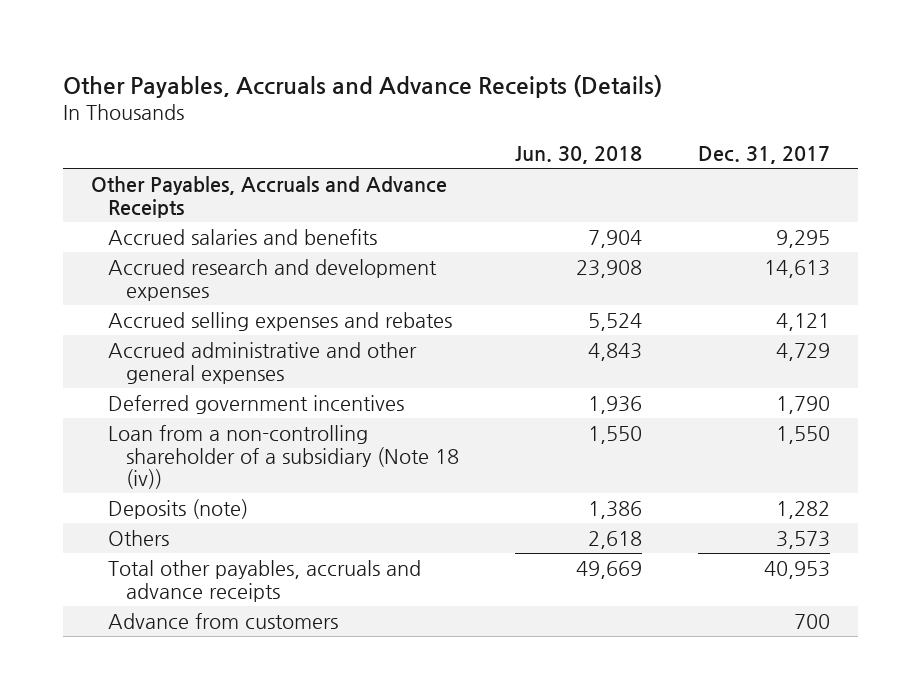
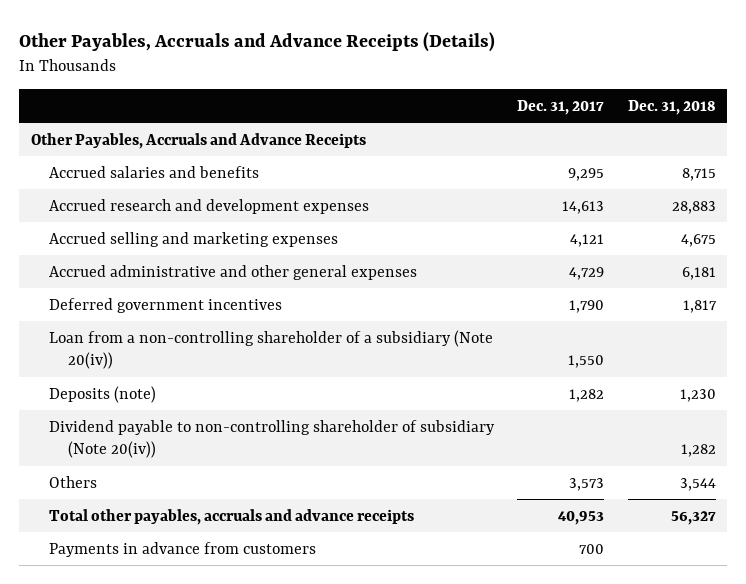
[515,146,643,165] Jun. 30, 2018 -> none
none -> [627,99,716,115] Dec. 31, 2018
[108,311,453,331] Accrued selling expenses and rebates -> [49,231,339,247] Accrued selling and marketing expenses
[108,424,459,490] Loan from a non-controlling shareholder of a subsidiary (Note 18 (iv)) -> [49,329,494,370] Loan from a non-controlling shareholder of a subsidiary (Note 20(iv))
none -> [49,419,496,459] Dividend payable to non-controlling shareholder of subsidiary (Note 20(iv))
[108,612,339,629] Advance from customers -> [49,541,317,557] Payments in advance from customers

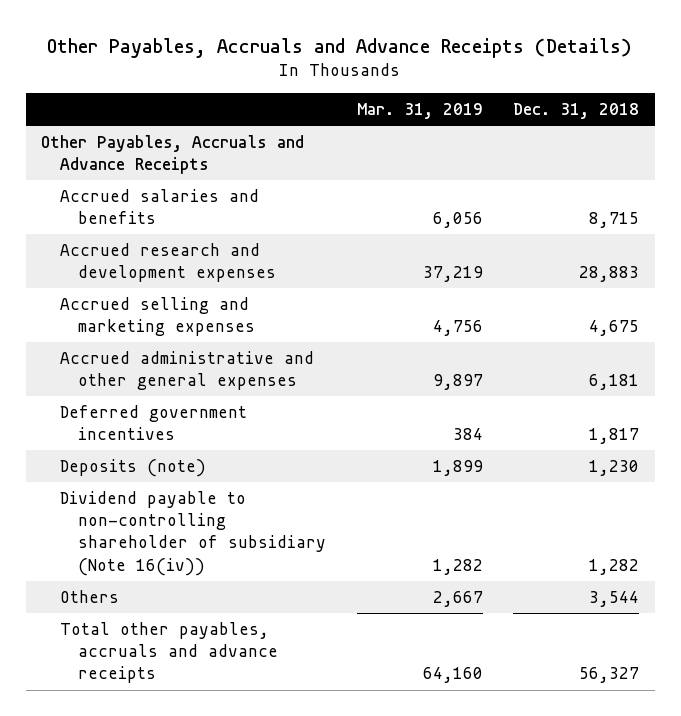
[517,99,605,115] Dec. 31, 2017 -> none
none -> [356,103,483,120] Mar. 31, 2019
[49,329,494,370] Loan from a non-controlling shareholder of a subsidiary (Note 20(iv)) -> none
[49,419,496,459] Dividend payable to non-controlling shareholder of subsidiary (Note 20(iv)) -> [59,491,326,576] Dividend payable to non-controlling shareholder of subsidiary (Note 16(iv))
[49,541,317,557] Payments in advance from customers -> none

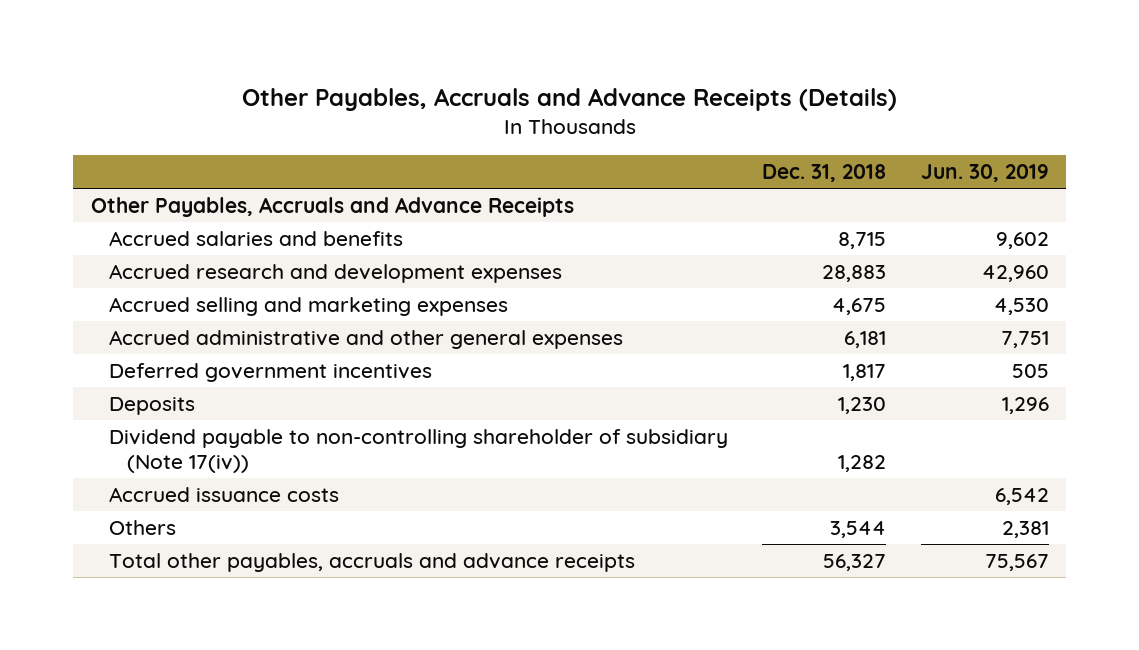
[356,103,483,120] Mar. 31, 2019 -> none
none -> [920,164,1049,183] Jun. 30, 2019
[59,459,206,478] Deposits (note) -> [108,396,195,415] Deposits
[59,491,326,576] Dividend payable to non-controlling shareholder of subsidiary (Note 16(iv)) -> [108,428,728,473] Dividend payable to non-controlling shareholder of subsidiary (Note 17(iv))
none -> [108,486,339,502] Accrued issuance costs

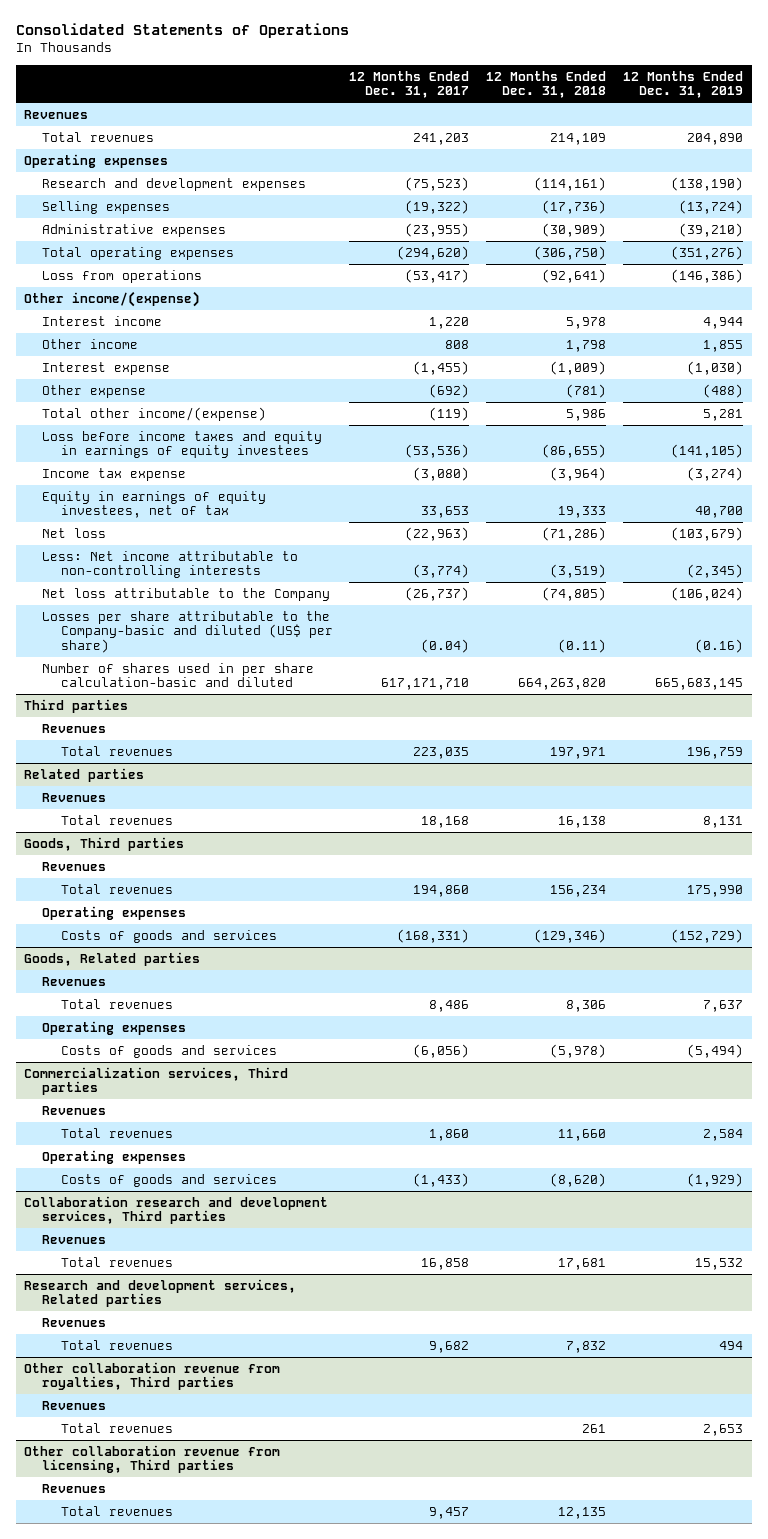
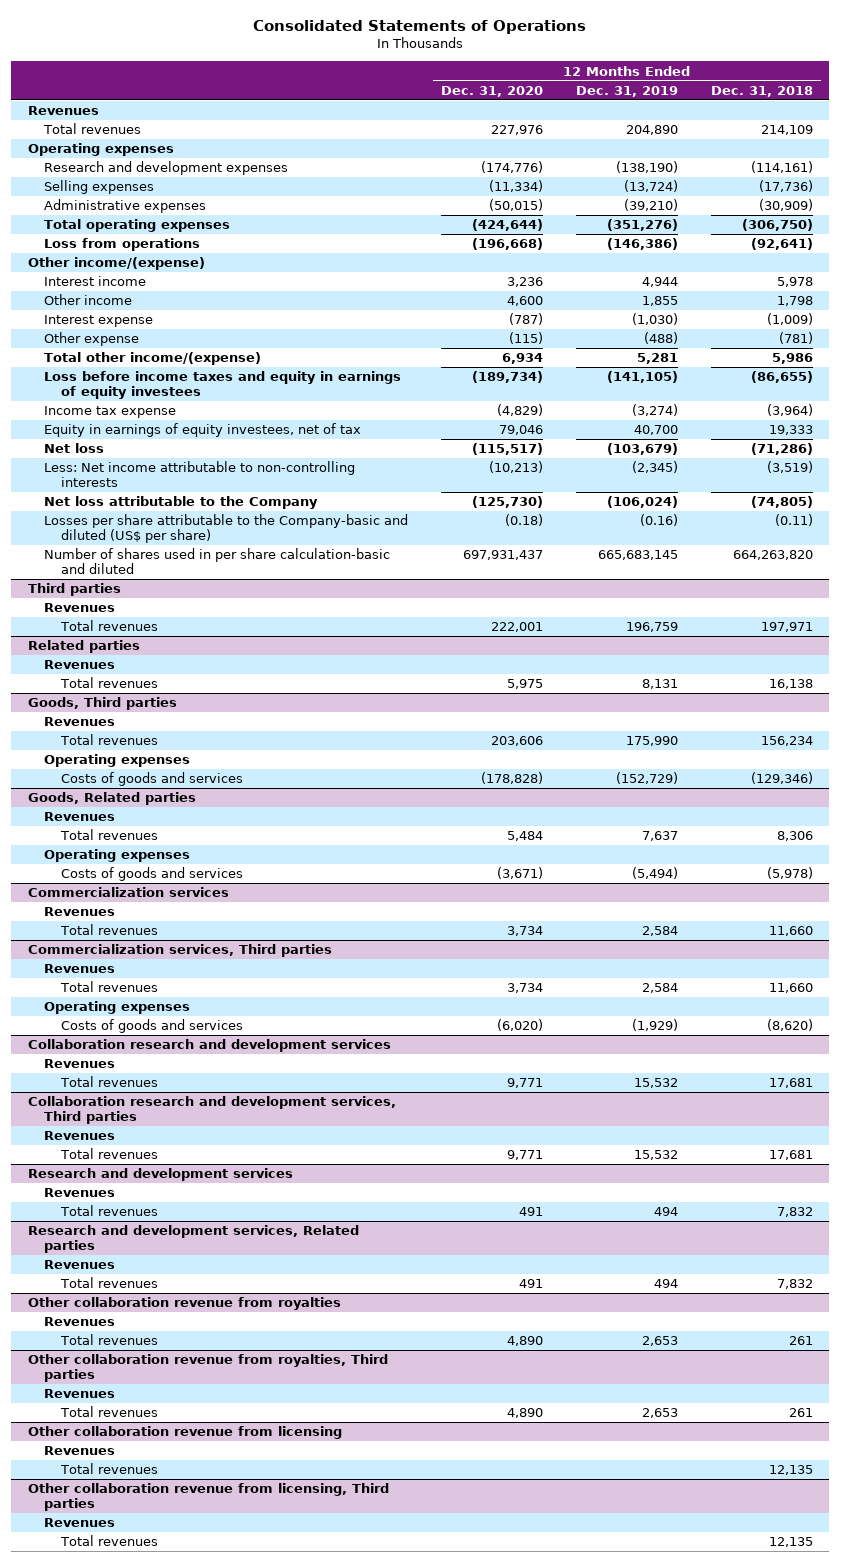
[349,70,470,99] 12 Months Ended Dec. 31, 2017 -> none
none -> [441,85,544,97] Dec. 31, 2020
none -> [27,887,229,898] Commercialization services
none -> [44,907,116,917] Revenues
none -> [59,924,158,936] Total revenues
none -> [27,1039,391,1053] Collaboration research and development services
none -> [44,1059,116,1069] Revenues
none -> [59,1076,158,1088] Total revenues
none -> [27,1168,293,1182] Research and development services
none -> [44,1188,116,1198] Revenues
none -> [59,1205,158,1217] Total revenues
none -> [27,1297,341,1311] Other collaboration revenue from royalties
none -> [44,1317,116,1327] Revenues
none -> [59,1334,158,1346] Total revenues
none -> [27,1426,342,1440] Other collaboration revenue from licensing
none -> [44,1446,116,1456] Revenues
none -> [59,1463,158,1475] Total revenues

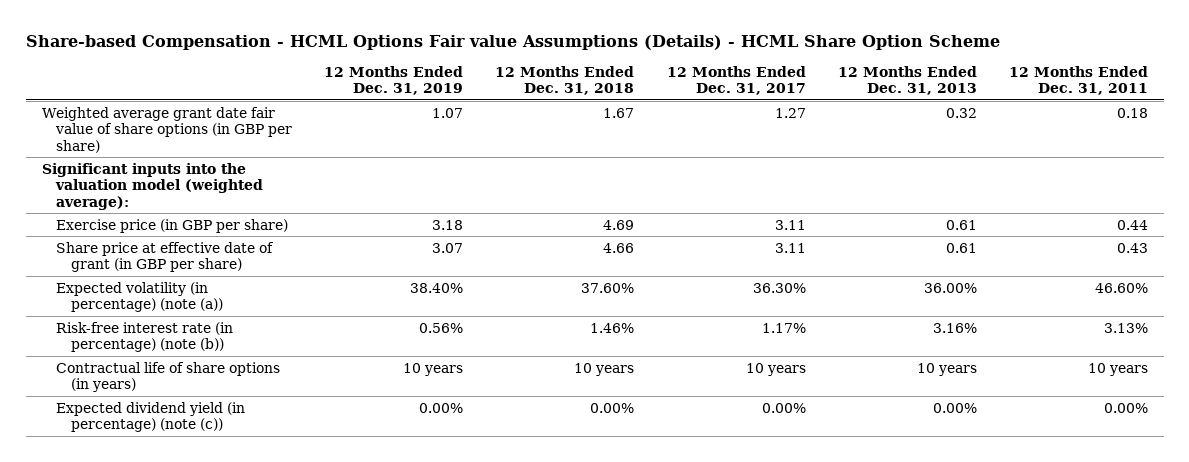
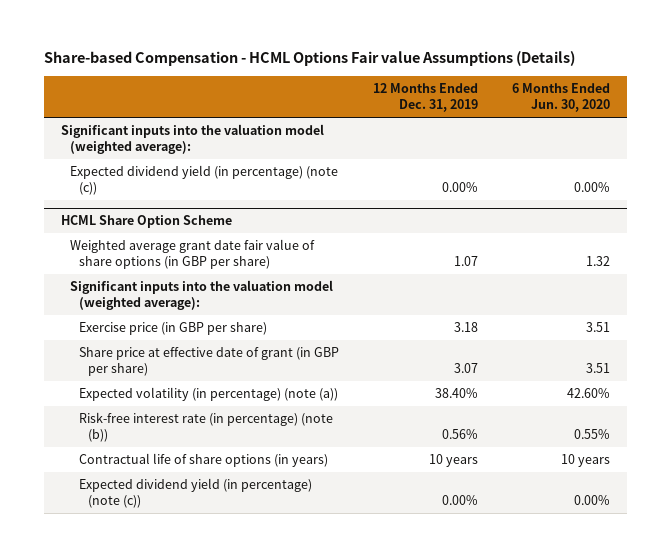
[25,34,1000,50] Share-based Compensation - HCML Options Fair value Assumptions (Details) - HCML Share Option Scheme -> [43,51,575,67] Share-based Compensation - HCML Options Fair value Assumptions (Details)
[495,65,635,96] 12 Months Ended Dec. 31, 2018 -> none
[666,65,806,96] 12 Months Ended Dec. 31, 2017 -> none
[837,65,977,96] 12 Months Ended Dec. 31, 2013 -> none
[1008,65,1148,96] 12 Months Ended Dec. 31, 2011 -> none
none -> [512,82,611,113] 6 Months Ended Jun. 30, 2020
none -> [60,124,324,155] Significant inputs into the valuation model (weighted average):
none -> [69,165,338,196] Expected dividend yield (in percentage) (note (c))
none -> [60,215,232,229] HCML Share Option Scheme

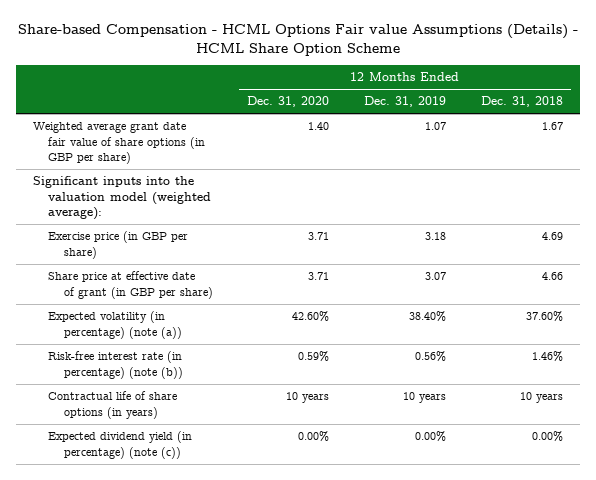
[43,51,575,67] Share-based Compensation - HCML Options Fair value Assumptions (Details) -> [17,24,578,56] Share-based Compensation - HCML Options Fair value Assumptions (Details) - HCML Share Option Scheme
[512,82,611,113] 6 Months Ended Jun. 30, 2020 -> none
none -> [247,96,330,108] Dec. 31, 2020
none -> [480,96,563,108] Dec. 31, 2018
[60,124,324,155] Significant inputs into the valuation model (weighted average): -> none
[69,165,338,196] Expected dividend yield (in percentage) (note (c)) -> none
[60,215,232,229] HCML Share Option Scheme -> none

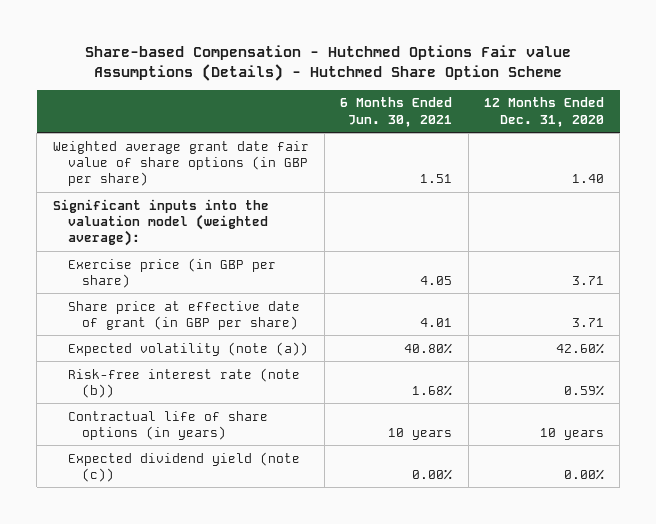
[17,24,578,56] Share-based Compensation - HCML Options Fair value Assumptions (Details) - HCML Share Option Scheme -> [85,44,572,81] Share-based Compensation - Hutchmed Options Fair value Assumptions (Details) - Hutchmed Share Option Scheme
[363,96,446,108] Dec. 31, 2019 -> none
[480,96,563,108] Dec. 31, 2018 -> none
none -> [340,97,453,127] 6 Months Ended Jun. 30, 2021
[48,311,182,339] Expected volatility (in percentage) (note (a)) -> [67,341,308,356] Expected volatility (note (a))
[48,351,183,379] Risk-free interest rate (in percentage) (note (b)) -> [67,367,300,398] Risk-free interest rate (note (b))
[48,431,193,459] Expected dividend yield (in percentage) (note (c)) -> [67,451,300,482] Expected dividend yield (note (c))

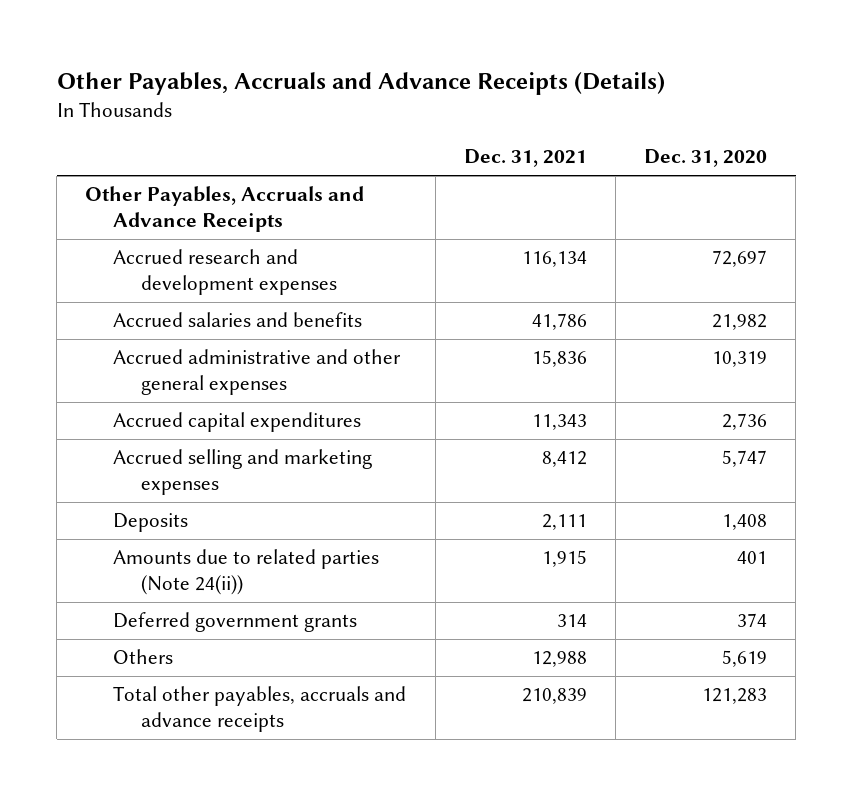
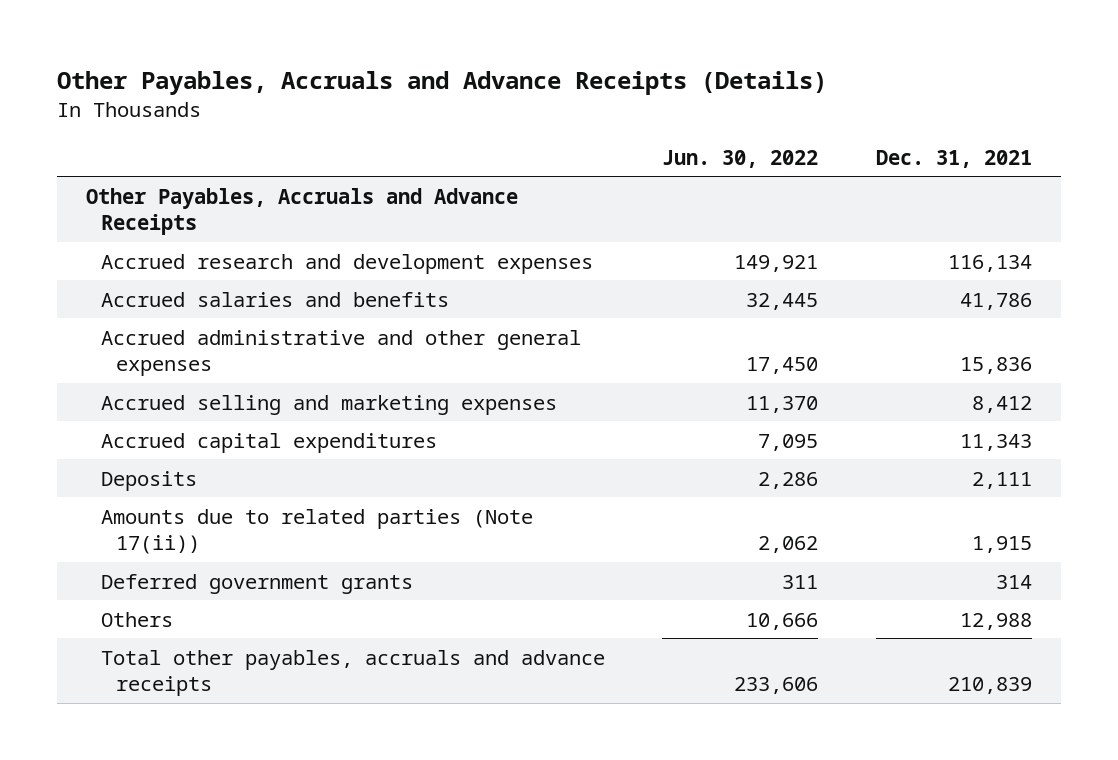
[644,149,768,168] Dec. 31, 2020 -> none
none -> [662,149,819,168] Jun. 30, 2022
[113,412,362,433] Accrued capital expenditures -> [100,432,437,453] Accrued capital expenditures
[113,549,380,596] Amounts due to related parties (Note 24(ii)) -> [100,508,533,554] Amounts due to related parties (Note 17(ii))

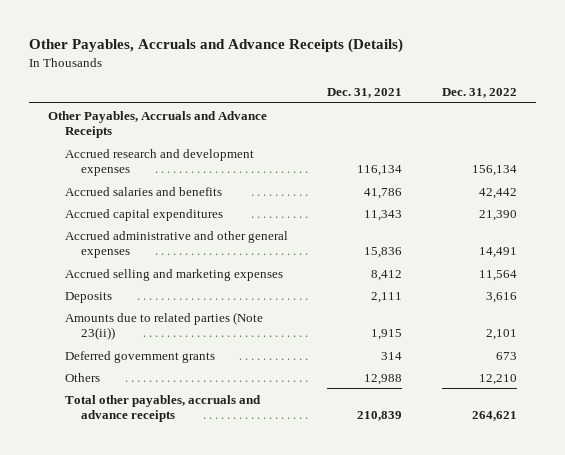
[662,149,819,168] Jun. 30, 2022 -> none
none -> [441,87,517,98] Dec. 31, 2022
[100,432,437,453] Accrued capital expenditures -> [64,208,223,221] Accrued capital expenditures
[100,508,533,554] Amounts due to related parties (Note 17(ii)) -> [64,311,263,340] Amounts due to related parties (Note 23(ii))

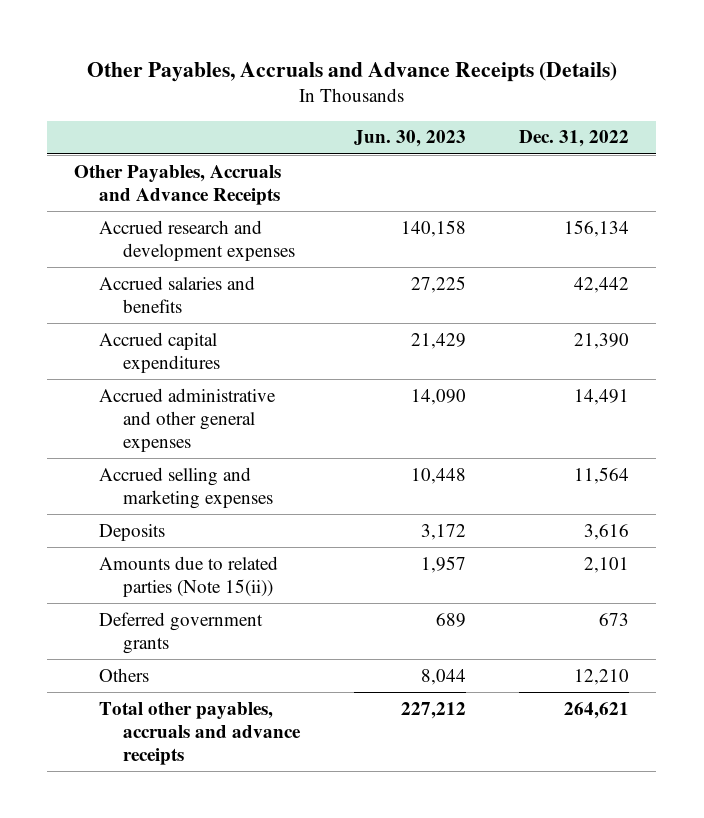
[327,87,403,98] Dec. 31, 2021 -> none
none -> [353,130,466,148] Jun. 30, 2023
[64,311,263,340] Amounts due to related parties (Note 23(ii)) -> [98,555,278,597] Amounts due to related parties (Note 15(ii))

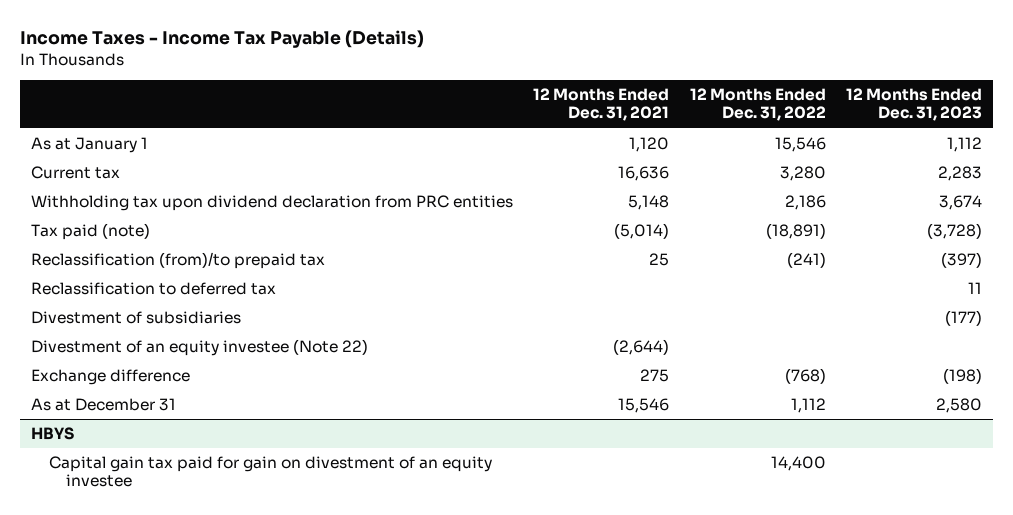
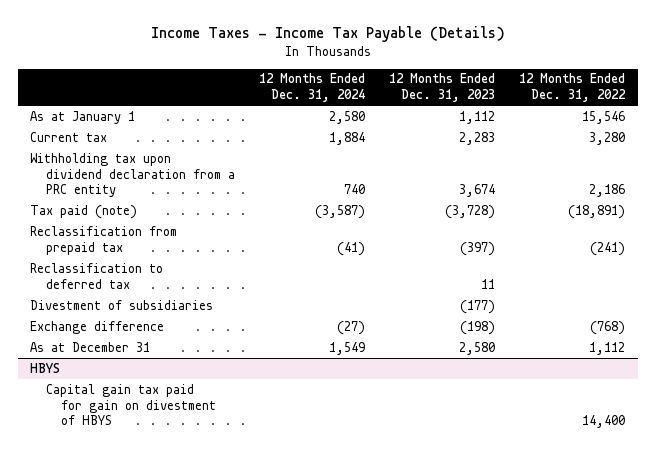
[533,88,670,122] 12 Months Ended Dec. 31, 2021 -> none
none -> [258,73,365,103] 12 Months Ended Dec. 31, 2024
[30,195,513,212] Withholding tax upon dividend declaration from PRC entities -> [30,152,235,198] Withholding tax upon dividend declaration from a PRC entity
[30,252,325,270] Reclassification (from)/to prepaid tax -> [30,225,178,255] Reclassification from prepaid tax
[30,339,368,357] Divestment of an equity investee (Note 22) -> none
[48,456,492,488] Capital gain tax paid for gain on divestment of an equity investee -> [45,383,217,426] Capital gain tax paid for gain on divestment of HBYS

